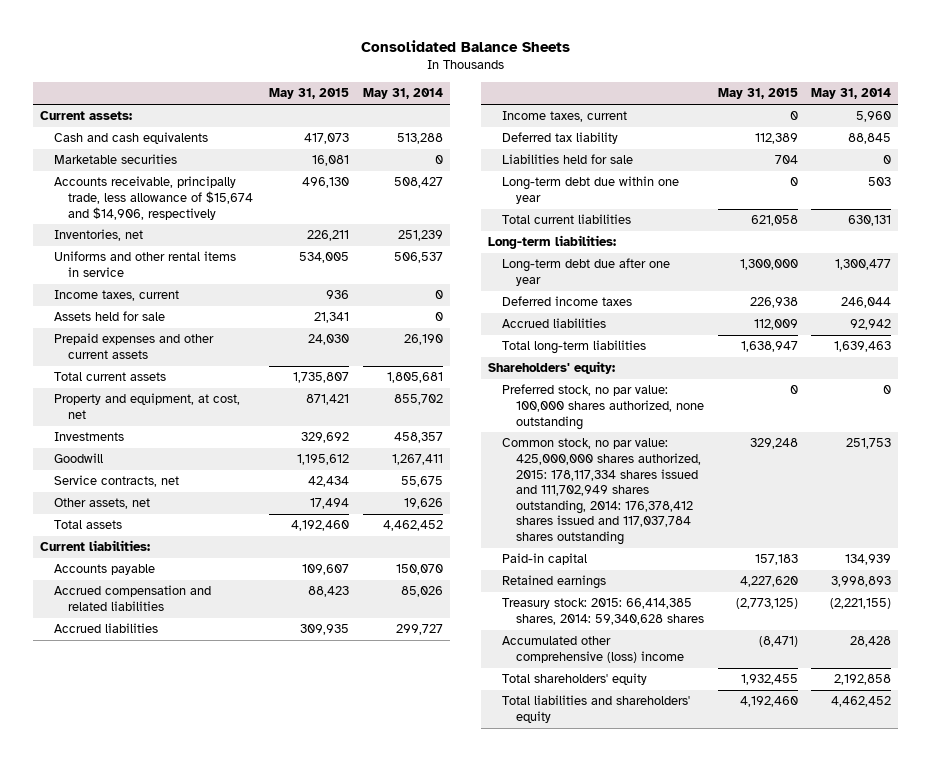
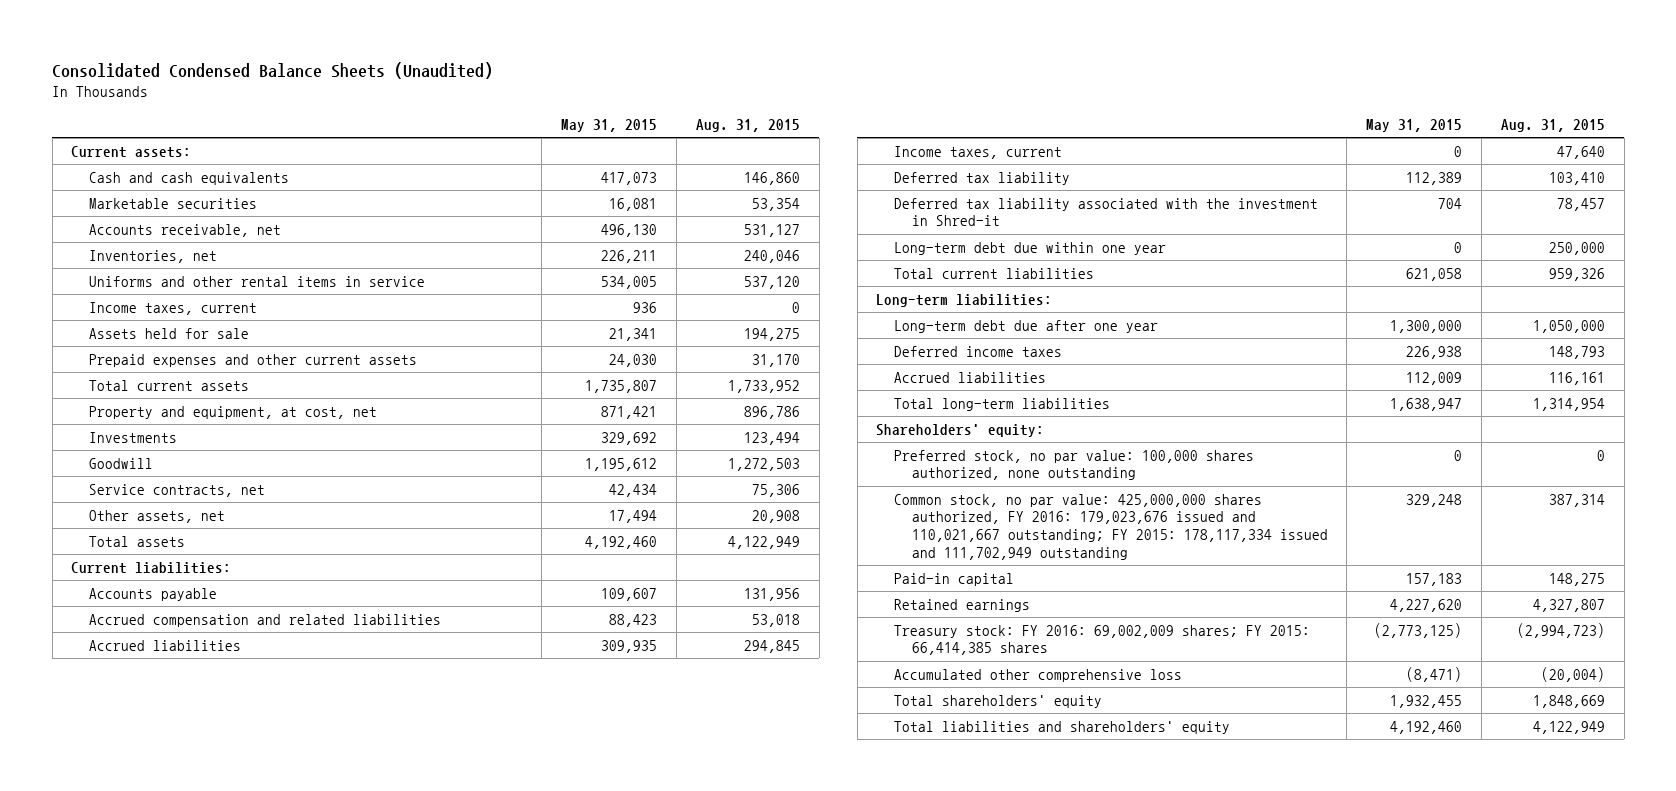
[360,40,570,53] Consolidated Balance Sheets -> [52,61,494,79] Consolidated Condensed Balance Sheets (Unaudited)
[363,88,444,100] May 31, 2014 -> none
none -> [695,118,800,132] Aug. 31, 2015
[53,176,253,220] Accounts receivable, principally trade, less allowance of $15,674 and $14,906, respectively -> [89,223,282,237] Accounts receivable, net
[501,154,633,165] Liabilities held for sale -> [893,197,1318,227] Deferred tax liability associated with the investment in Shred-it
[501,438,701,545] Common stock, no par value: 425,000,000 shares authorized, 2015: 178,117,334 shares issued and 111,702,949 shares outstanding, 2014: 176,378,412 shares issued and 117,037,784 shares outstanding -> [893,493,1328,560] Common stock, no par value: 425,000,000 shares authorized, FY 2016: 179,023,676 issued and 110,021,667 outstanding; FY 2015: 178,117,334 issued and 111,702,949 outstanding
[501,598,704,625] Treasury stock: 2015: 66,414,385 shares, 2014: 59,340,628 shares -> [893,624,1310,656] Treasury stock: FY 2016: 69,002,009 shares; FY 2015: 66,414,385 shares
[501,636,684,663] Accumulated other comprehensive (loss) income -> [893,668,1182,682] Accumulated other comprehensive loss

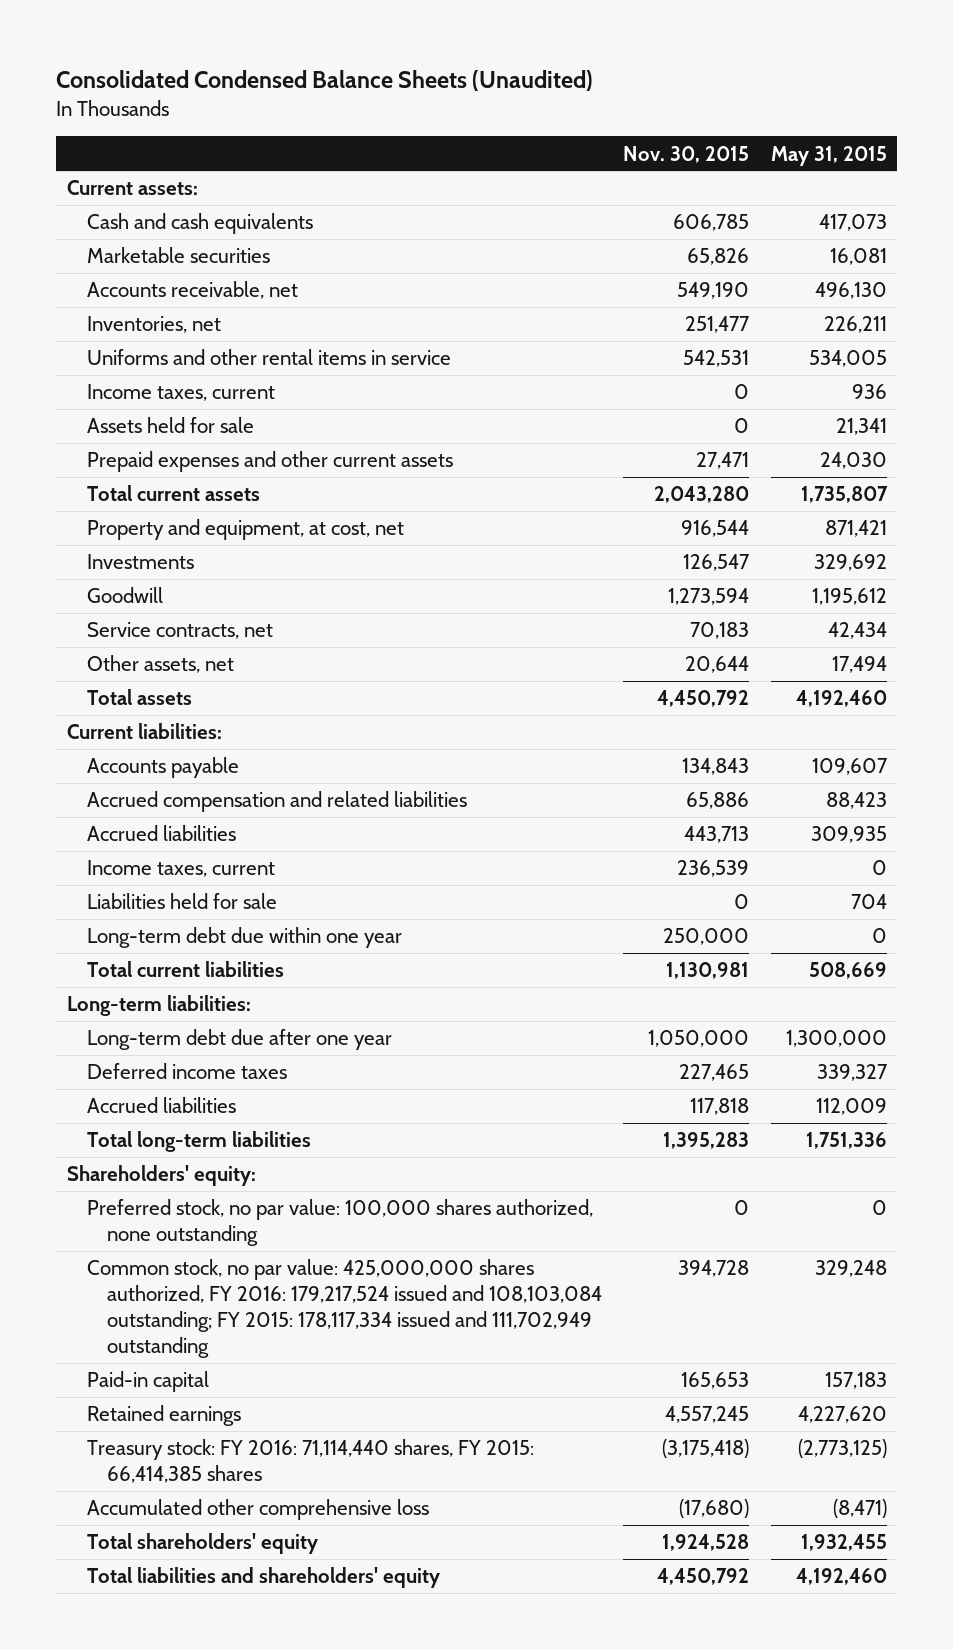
[695,118,800,132] Aug. 31, 2015 -> none
none -> [623,145,750,163] Nov. 30, 2015
[893,171,1070,185] Deferred tax liability -> none
[893,197,1318,227] Deferred tax liability associated with the investment in Shred-it -> [86,893,277,910] Liabilities held for sale
[1406,267,1463,281] 621,058 -> [808,962,887,980] 508,669
[1406,345,1463,359] 226,938 -> [816,1064,888,1082] 339,327
[1390,397,1463,411] 1,638,947 -> [805,1132,887,1150] 1,751,336
[893,493,1328,560] Common stock, no par value: 425,000,000 shares authorized, FY 2016: 179,023,676 issued and 110,021,667 outstanding; FY 2015: 178,117,334 issued and 111,702,949 outstanding -> [86,1259,602,1359] Common stock, no par value: 425,000,000 shares authorized, FY 2016: 179,217,524 issued and 108,103,084 outstanding; FY 2015: 178,117,334 issued and 111,702,949 outstanding
[893,624,1310,656] Treasury stock: FY 2016: 69,002,009 shares; FY 2015: 66,414,385 shares -> [86,1439,534,1484] Treasury stock: FY 2016: 71,114,440 shares, FY 2015: 66,414,385 shares

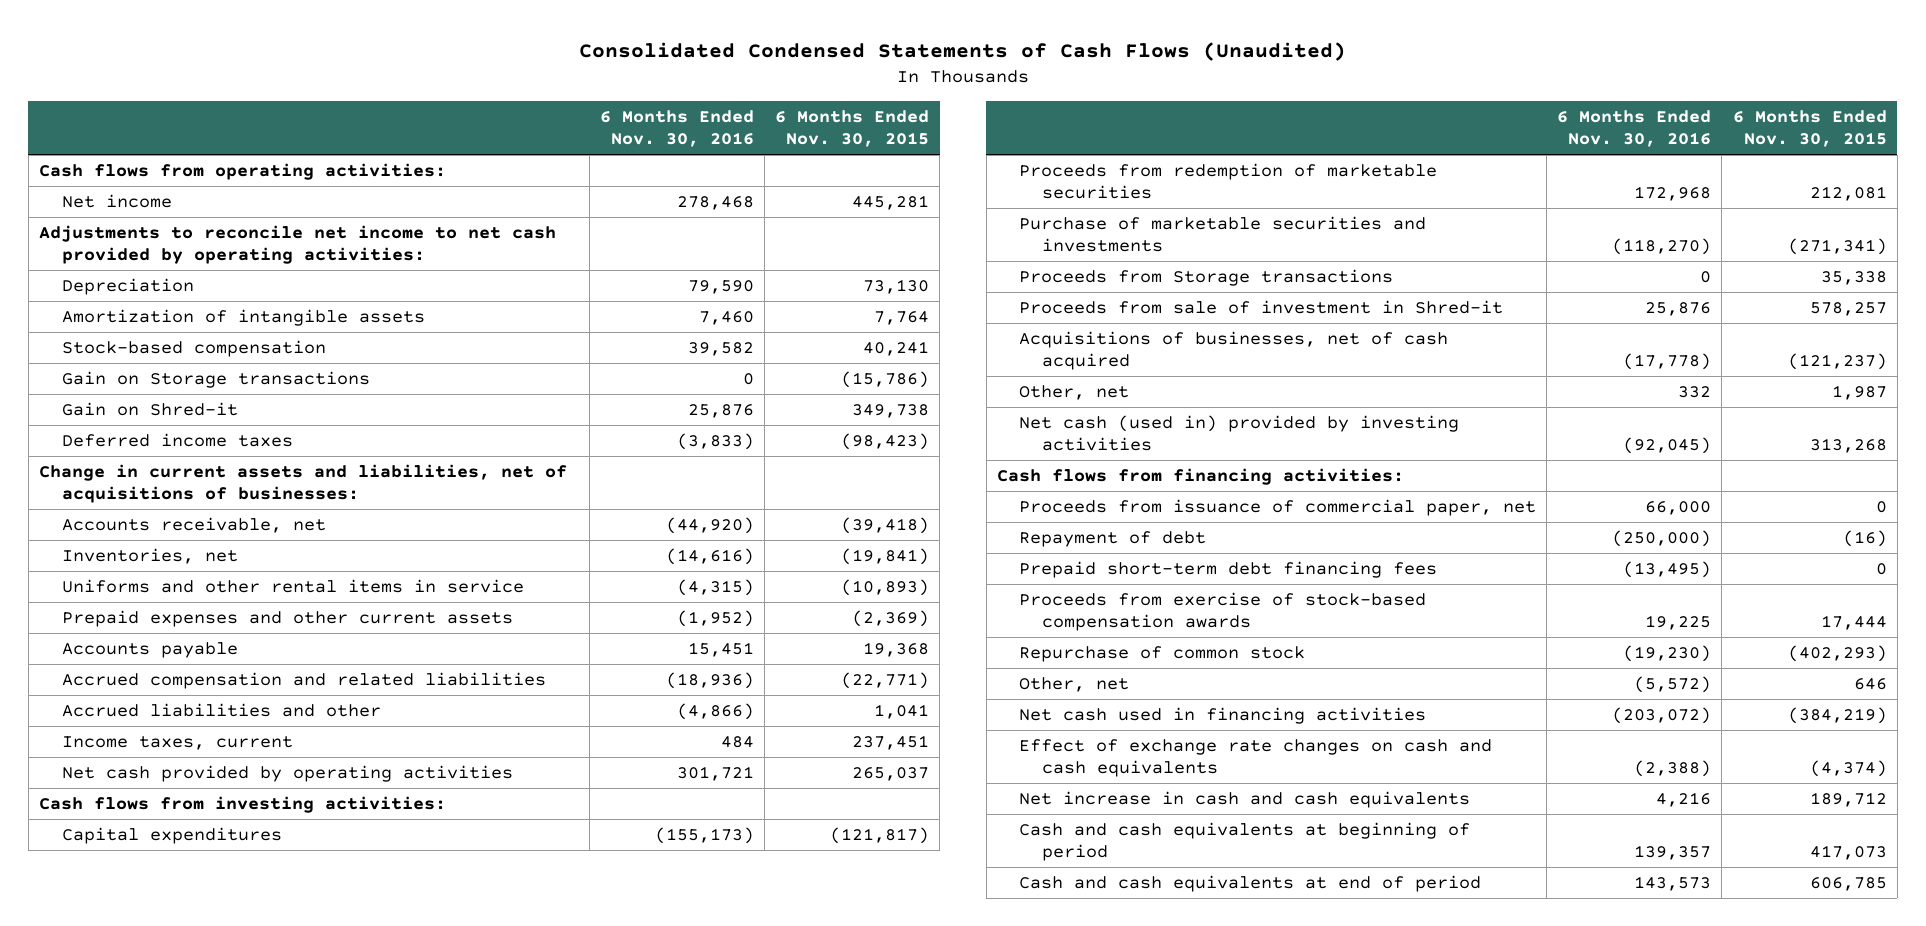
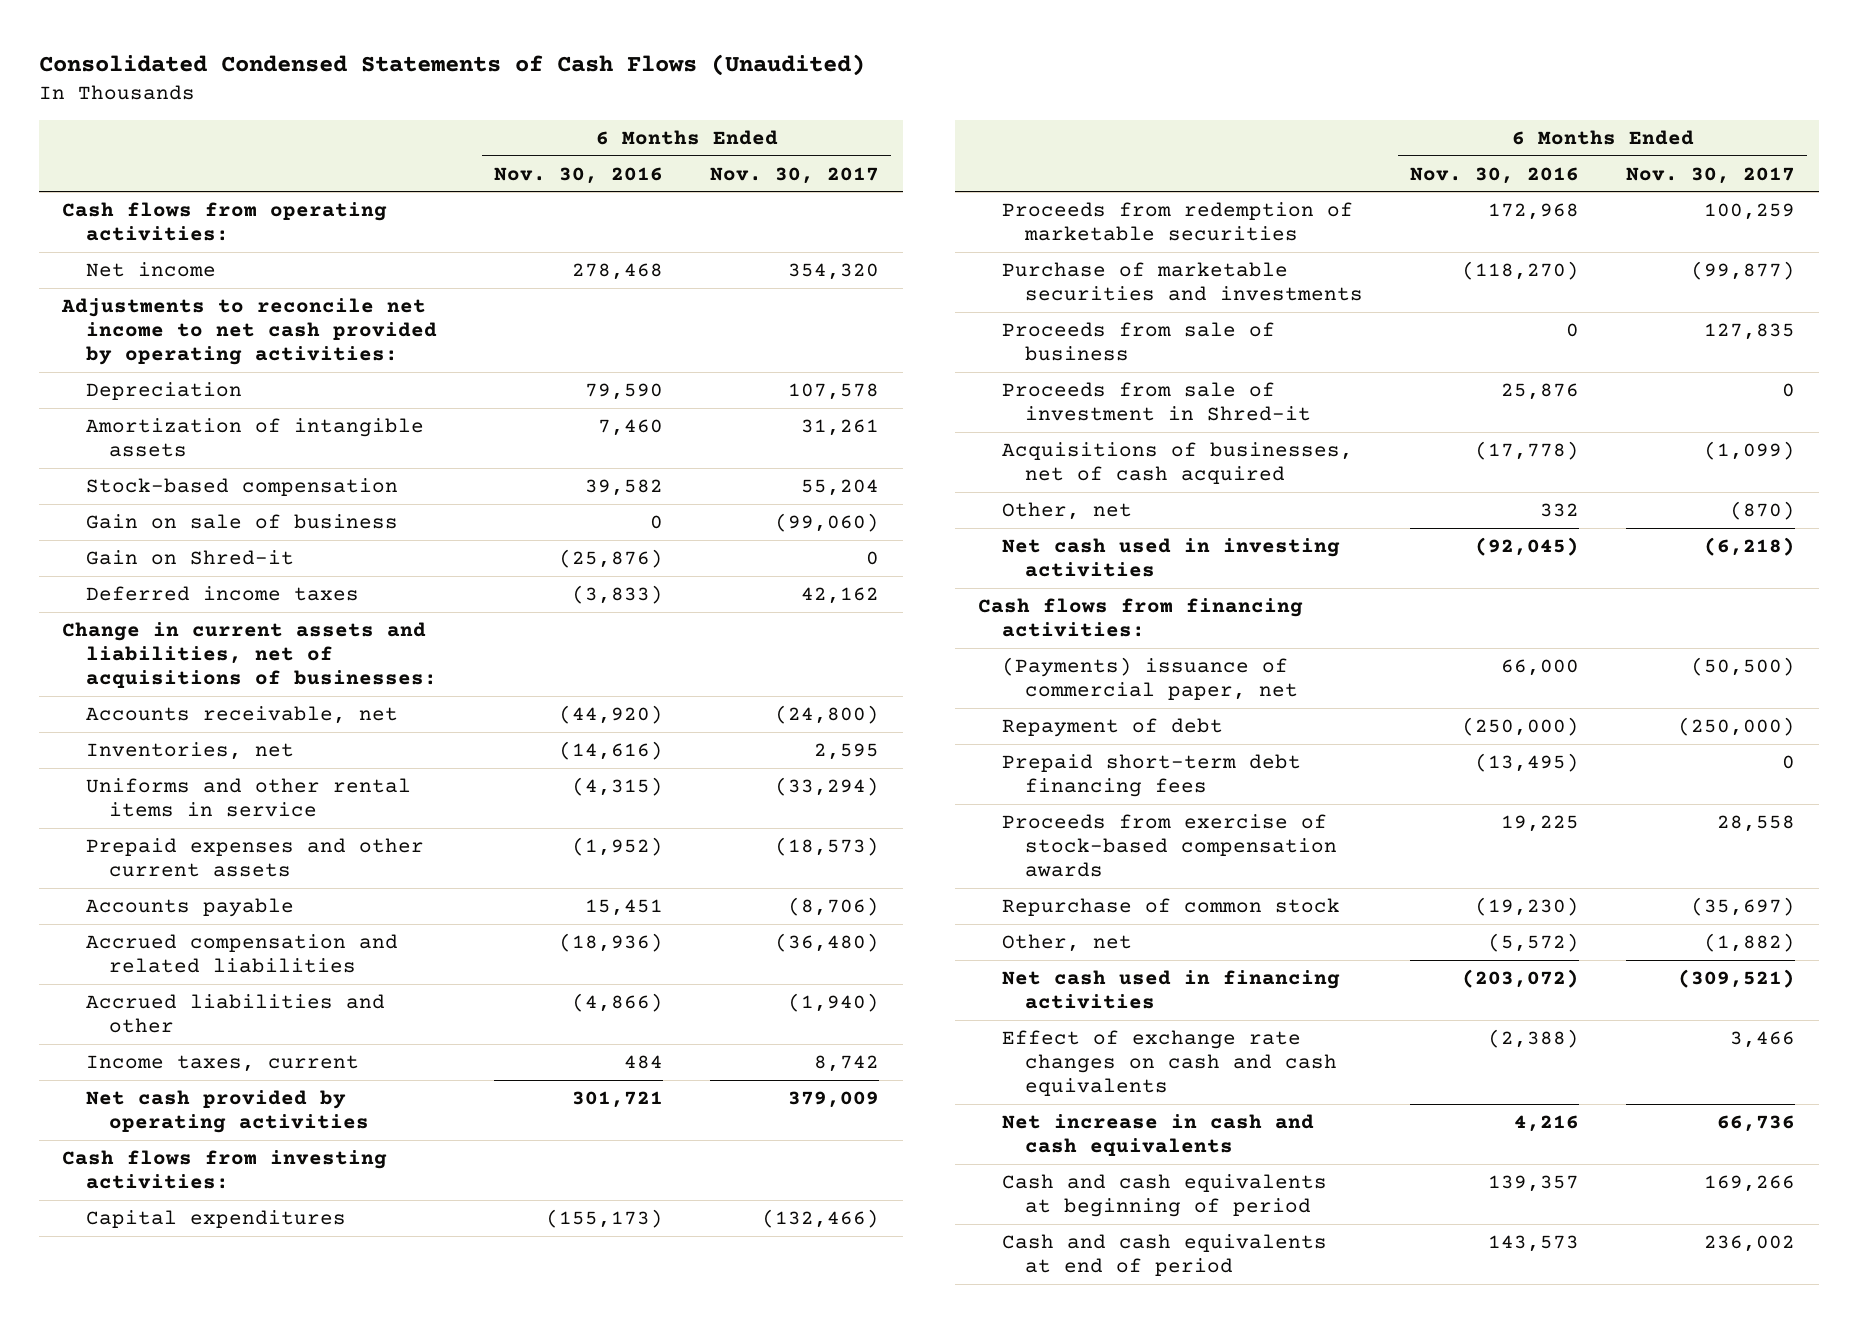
[774,110,929,148] 6 Months Ended Nov. 30, 2015 -> none
none -> [710,166,880,184] Nov. 30, 2017
[61,370,370,388] Gain on Storage transactions -> [85,513,398,529] Gain on sale of business
[687,403,754,418] 25,876 -> [559,548,664,568] (25,876)
[1019,268,1394,286] Proceeds from Storage transactions -> [1001,321,1275,362] Proceeds from sale of business
[1019,414,1460,452] Net cash (used in) provided by investing activities -> [1001,537,1340,578] Net cash used in investing activities
[1019,498,1537,516] Proceeds from issuance of commercial paper, net -> [1001,656,1298,701] (Payments) issuance of commercial paper, net

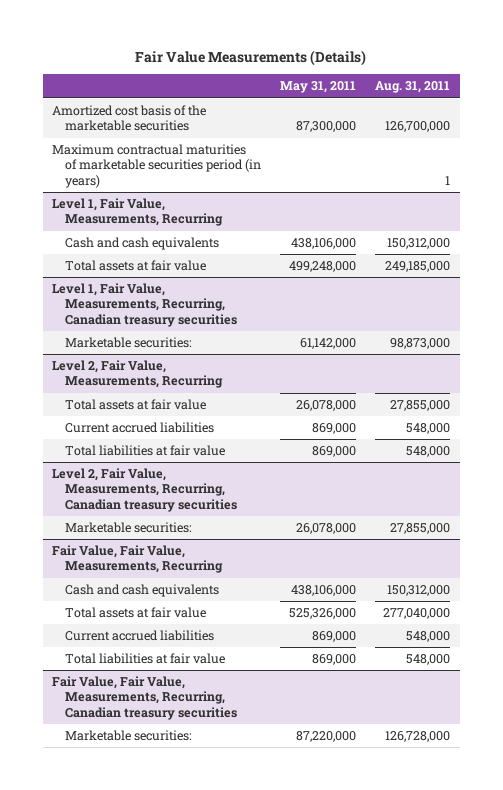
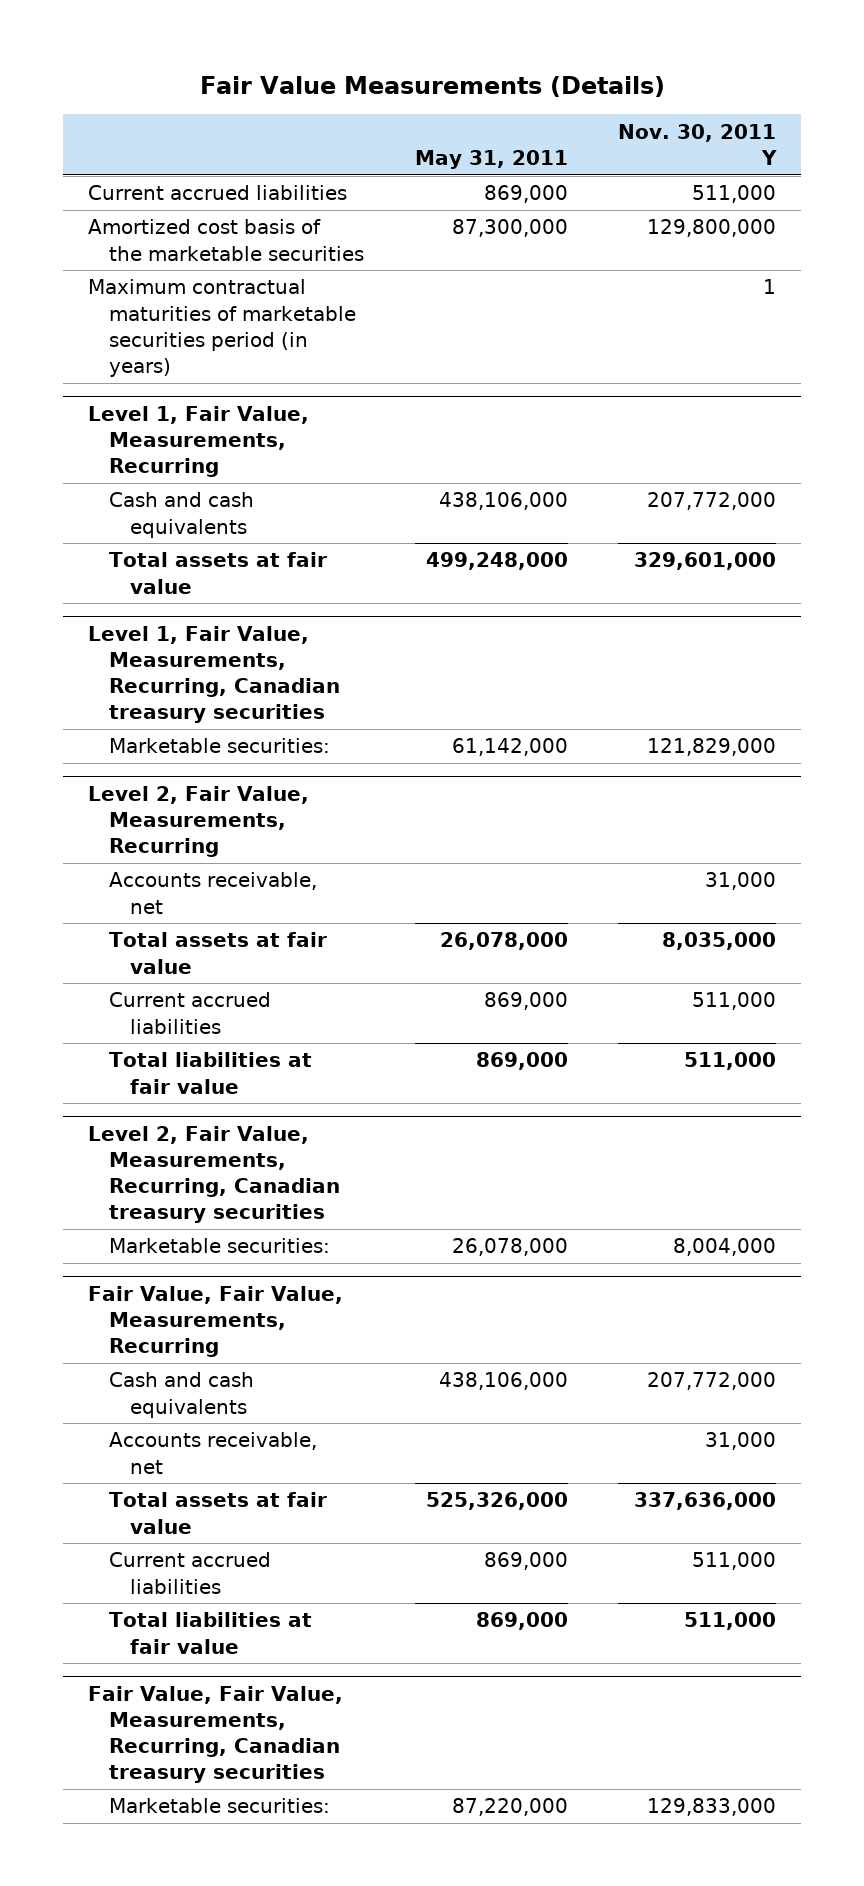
[375,81,451,94] Aug. 31, 2011 -> none
none -> [618,123,778,166] Nov. 30, 2011 Y
none -> [88,185,348,201] Current accrued liabilities
none -> [108,872,317,914] Accounts receivable, net
none -> [108,1432,317,1474] Accounts receivable, net

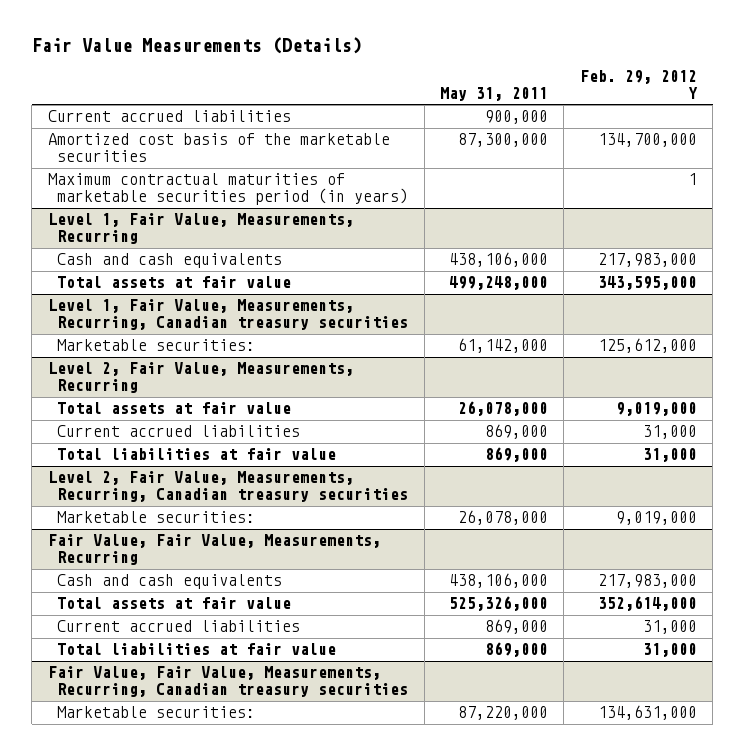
[618,123,778,166] Nov. 30, 2011 Y -> none
none -> [579,69,698,99] Feb. 29, 2012 Y
[483,185,568,204] 869,000 -> [485,110,549,125] 900,000
[108,872,317,914] Accounts receivable, net -> none
[108,1432,317,1474] Accounts receivable, net -> none

